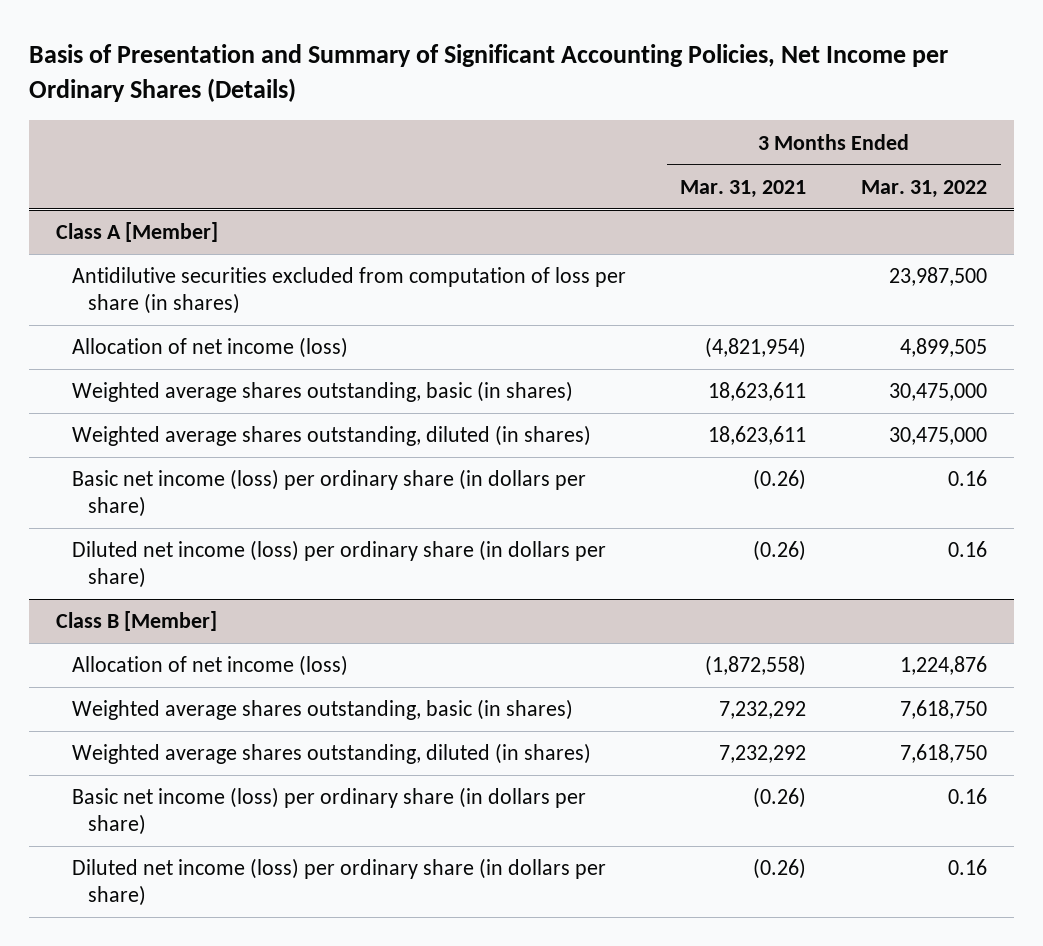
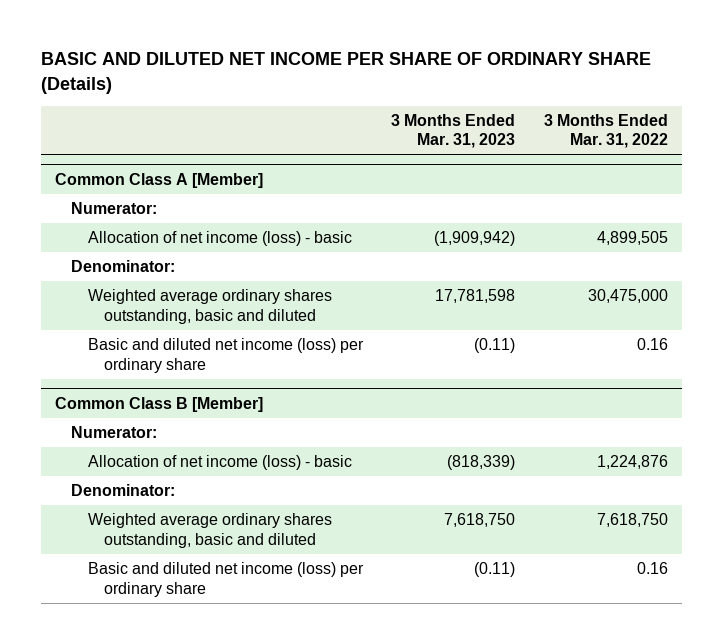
[28,44,948,102] Basis of Presentation and Summary of Significant Accounting Policies, Net Income per Ordinary Shares (Details) -> [40,52,651,94] BASIC AND DILUTED NET INCOME PER SHARE OF ORDINARY SHARE (Details)
[680,179,807,198] Mar. 31, 2021 -> none
none -> [391,113,516,149] 3 Months Ended Mar. 31, 2023
[71,267,626,315] Antidilutive securities excluded from computation of loss per share (in shares) -> none
[71,425,591,447] Weighted average shares outstanding, diluted (in shares) -> none
[71,540,606,589] Diluted net income (loss) per ordinary share (in dollars per share) -> none
[71,743,591,765] Weighted average shares outstanding, diluted (in shares) -> none
[71,858,606,907] Diluted net income (loss) per ordinary share (in dollars per share) -> none
[56,222,219,243] Class A [Member] -> [54,172,263,188] Common Class A [Member]
none -> [71,201,158,214] Numerator:
[71,337,348,359] Allocation of net income (loss) -> [87,230,352,246] Allocation of net income (loss) - basic
none -> [71,259,176,272] Denominator:
[71,381,573,403] Weighted average shares outstanding, basic (in shares) -> [87,288,332,324] Weighted average ordinary shares outstanding, basic and diluted
[71,469,586,518] Basic net income (loss) per ordinary share (in dollars per share) -> [87,337,364,373] Basic and diluted net income (loss) per ordinary share
[56,611,218,632] Class B [Member] -> [54,396,263,412] Common Class B [Member]
none -> [71,425,158,438] Numerator:
[71,655,348,677] Allocation of net income (loss) -> [87,454,352,470] Allocation of net income (loss) - basic
none -> [71,483,176,496] Denominator:
[71,699,573,721] Weighted average shares outstanding, basic (in shares) -> [87,512,332,548] Weighted average ordinary shares outstanding, basic and diluted
[71,787,586,836] Basic net income (loss) per ordinary share (in dollars per share) -> [87,561,364,597] Basic and diluted net income (loss) per ordinary share

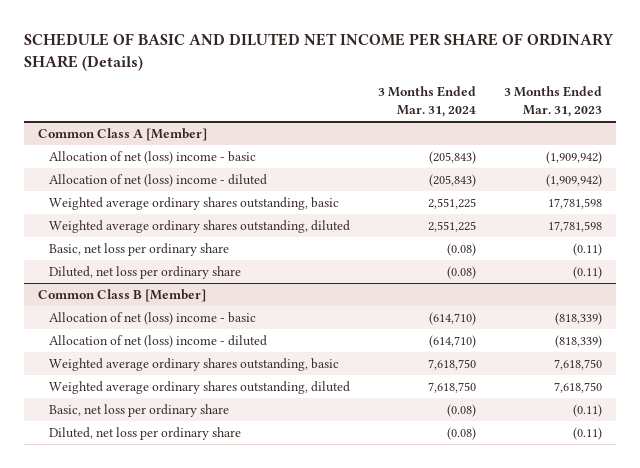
[40,52,651,94] BASIC AND DILUTED NET INCOME PER SHARE OF ORDINARY SHARE (Details) -> [24,33,614,71] SCHEDULE OF BASIC AND DILUTED NET INCOME PER SHARE OF ORDINARY SHARE (Details)
[544,113,669,149] 3 Months Ended Mar. 31, 2022 -> none
none -> [377,86,476,118] 3 Months Ended Mar. 31, 2024
[71,201,158,214] Numerator: -> none
[71,259,176,272] Denominator: -> none
[87,230,352,246] Allocation of net income (loss) - basic -> [48,151,256,165] Allocation of net (loss) income - basic
none -> [48,174,267,188] Allocation of net (loss) income - diluted
[87,288,332,324] Weighted average ordinary shares outstanding, basic and diluted -> [48,197,339,211] Weighted average ordinary shares outstanding, basic
none -> [48,220,350,234] Weighted average ordinary shares outstanding, diluted
[87,337,364,373] Basic and diluted net income (loss) per ordinary share -> [48,243,229,257] Basic, net loss per ordinary share
none -> [48,266,241,280] Diluted, net loss per ordinary share
[71,425,158,438] Numerator: -> none
[71,483,176,496] Denominator: -> none
[87,454,352,470] Allocation of net income (loss) - basic -> [48,312,256,326] Allocation of net (loss) income - basic
none -> [48,335,267,349] Allocation of net (loss) income - diluted
[87,512,332,548] Weighted average ordinary shares outstanding, basic and diluted -> [48,358,339,372] Weighted average ordinary shares outstanding, basic
none -> [48,381,350,395] Weighted average ordinary shares outstanding, diluted
[87,561,364,597] Basic and diluted net income (loss) per ordinary share -> [48,404,229,418] Basic, net loss per ordinary share
none -> [48,427,241,441] Diluted, net loss per ordinary share

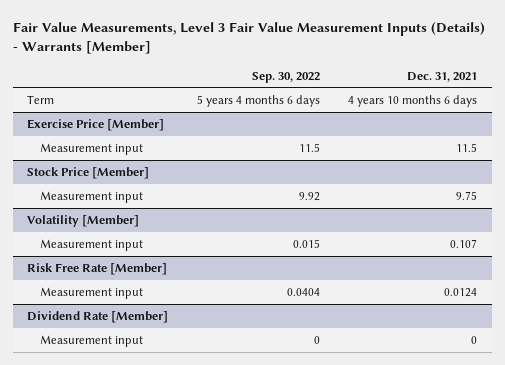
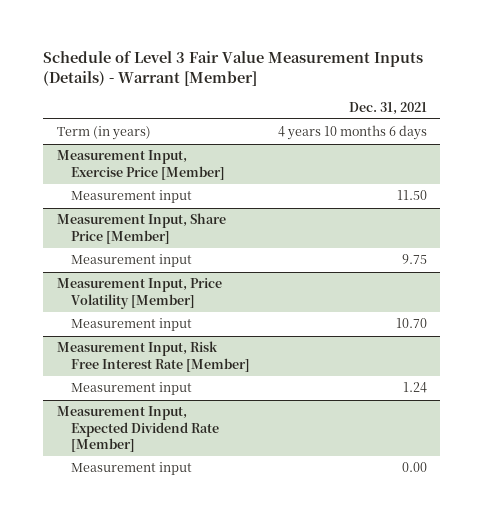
[13,22,486,55] Fair Value Measurements, Level 3 Fair Value Measurement Inputs (Details) - Warrants [Member] -> [43,50,424,86] Schedule of Level 3 Fair Value Measurement Inputs (Details) - Warrant [Member]
[251,71,320,83] Sep. 30, 2022 -> none
[27,94,55,104] Term -> [56,126,151,141] Term (in years)
[27,118,165,131] Exercise Price [Member] -> [56,150,226,180] Measurement Input, Exercise Price [Member]
[456,142,478,152] 11.5 -> [396,190,427,201] 11.50
[27,166,150,179] Stock Price [Member] -> [56,213,226,244] Measurement Input, Share Price [Member]
[27,214,140,227] Volatility [Member] -> [56,278,222,309] Measurement Input, Price Volatility [Member]
[450,238,478,248] 0.107 -> [395,318,427,329] 10.70
[27,262,168,275] Risk Free Rate [Member] -> [56,341,251,372] Measurement Input, Risk Free Interest Rate [Member]
[444,287,478,297] 0.0124 -> [402,382,427,394] 1.24
[27,310,169,323] Dividend Rate [Member] -> [56,406,220,453] Measurement Input, Expected Dividend Rate [Member]
[471,335,478,344] 0 -> [401,462,427,473] 0.00

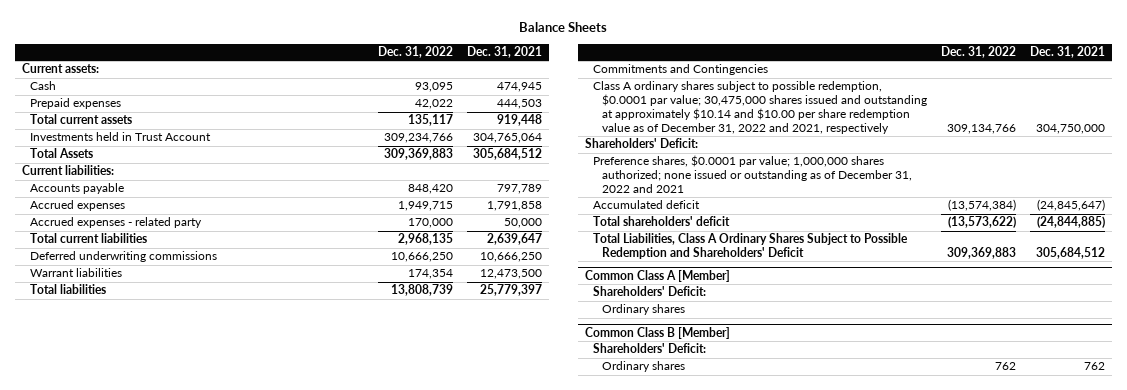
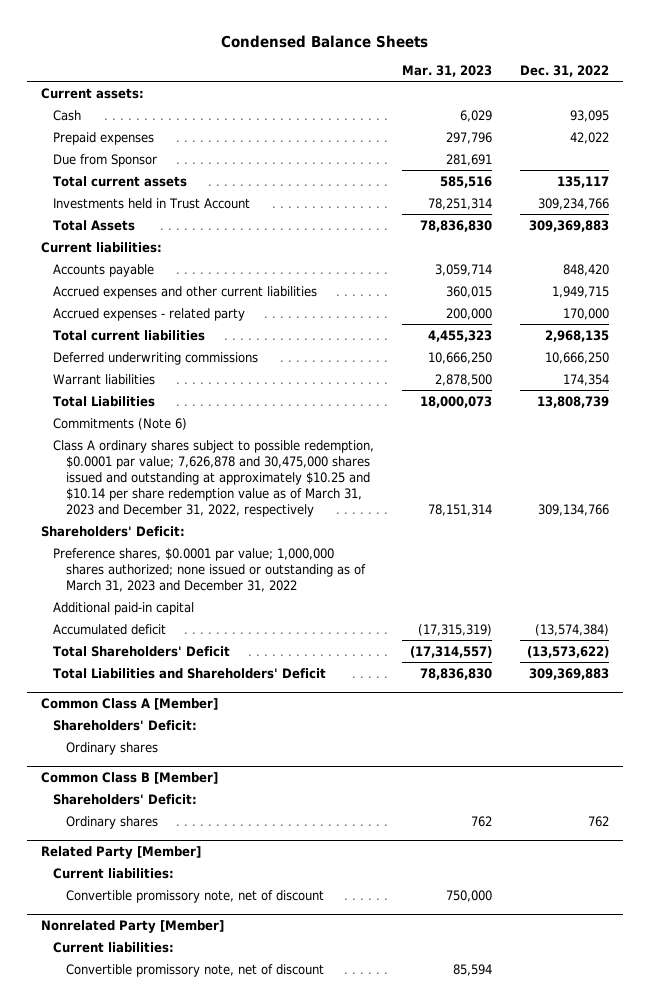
[519,22,608,33] Balance Sheets -> [221,34,429,48] Condensed Balance Sheets
[467,45,543,58] Dec. 31, 2021 -> none
none -> [402,64,493,77] Mar. 31, 2023
none -> [53,153,158,167] Due from Sponsor
[30,200,126,212] Accrued expenses -> [53,285,318,299] Accrued expenses and other current liabilities
[30,284,107,295] Total liabilities -> [53,395,156,407] Total Liabilities
[593,64,769,76] Commitments and Contingencies -> [53,417,188,430] Commitments (Note 6)
[593,81,927,134] Class A ordinary shares subject to possible redemption, $0.0001 par value; 30,475,000 shares issued and outstanding at approximately $10.14 and $10.00 per share redemption value as of December 31, 2022 and 2021, respectively -> [53,439,375,517] Class A ordinary shares subject to possible redemption, $0.0001 par value; 7,626,878 and 30,475,000 shares issued and outstanding at approximately $10.25 and $10.14 per share redemption value as of March 31, 2023 and December 31, 2022, respectively
[593,155,912,193] Preference shares, $0.0001 par value; 1,000,000 shares authorized; none issued or outstanding as of December 31, 2022 and 2021 -> [53,547,366,592] Preference shares, $0.0001 par value; 1,000,000 shares authorized; none issued or outstanding as of March 31, 2023 and December 31, 2022
none -> [53,601,195,615] Additional paid-in capital
[593,216,731,227] Total shareholders' deficit -> [53,645,231,657] Total Shareholders' Deficit
[593,233,909,260] Total Liabilities, Class A Ordinary Shares Subject to Possible Redemption and Shareholders' Deficit -> [53,667,327,679] Total Liabilities and Shareholders' Deficit
none -> [41,845,202,859] Related Party [Member]
none -> [53,867,175,879] Current liabilities:
none -> [65,889,324,903] Convertible promissory note, net of discount
none -> [41,919,225,933] Nonrelated Party [Member]
none -> [53,941,175,953] Current liabilities:
none -> [65,963,324,977] Convertible promissory note, net of discount

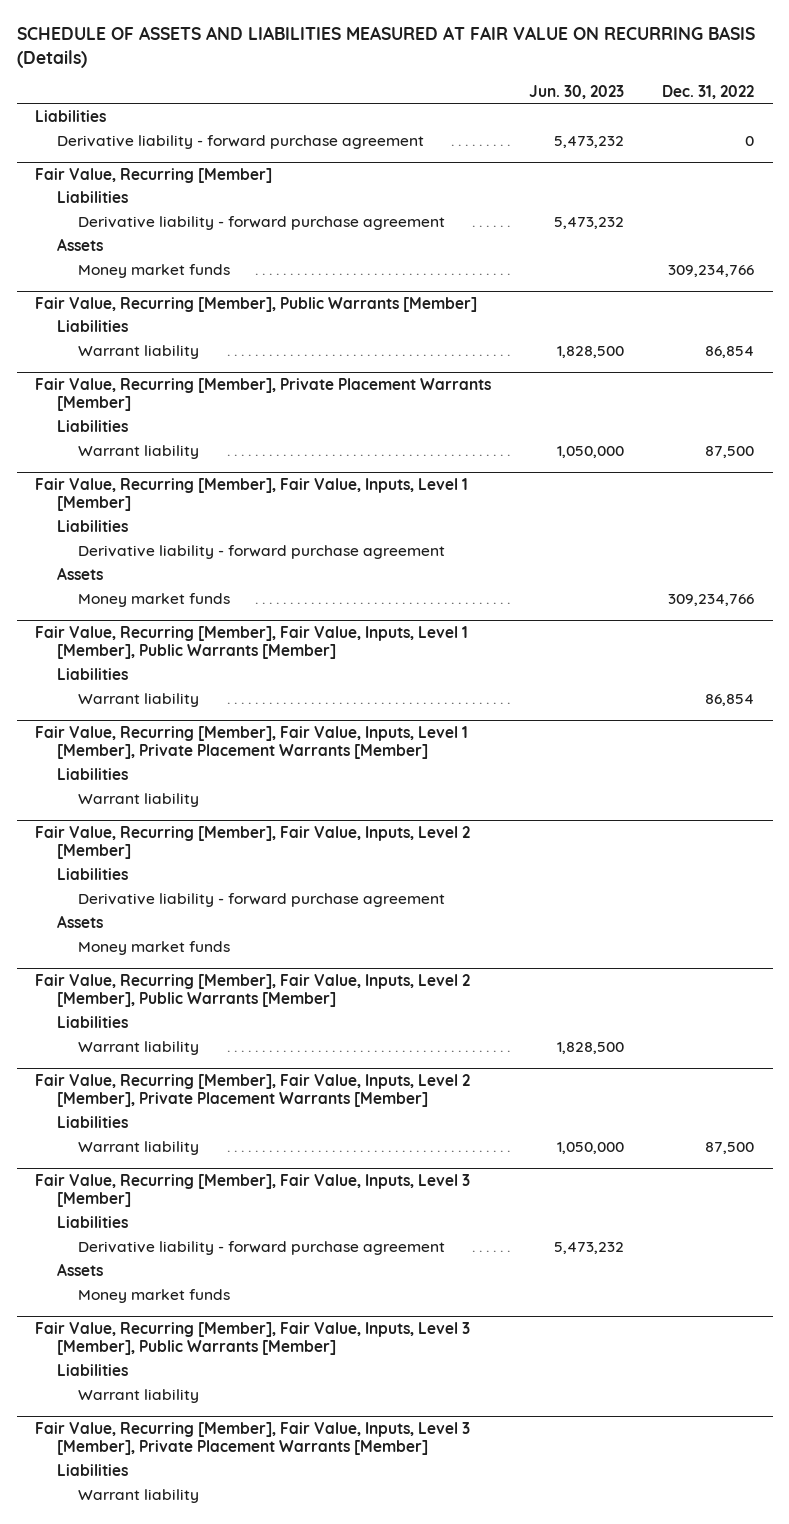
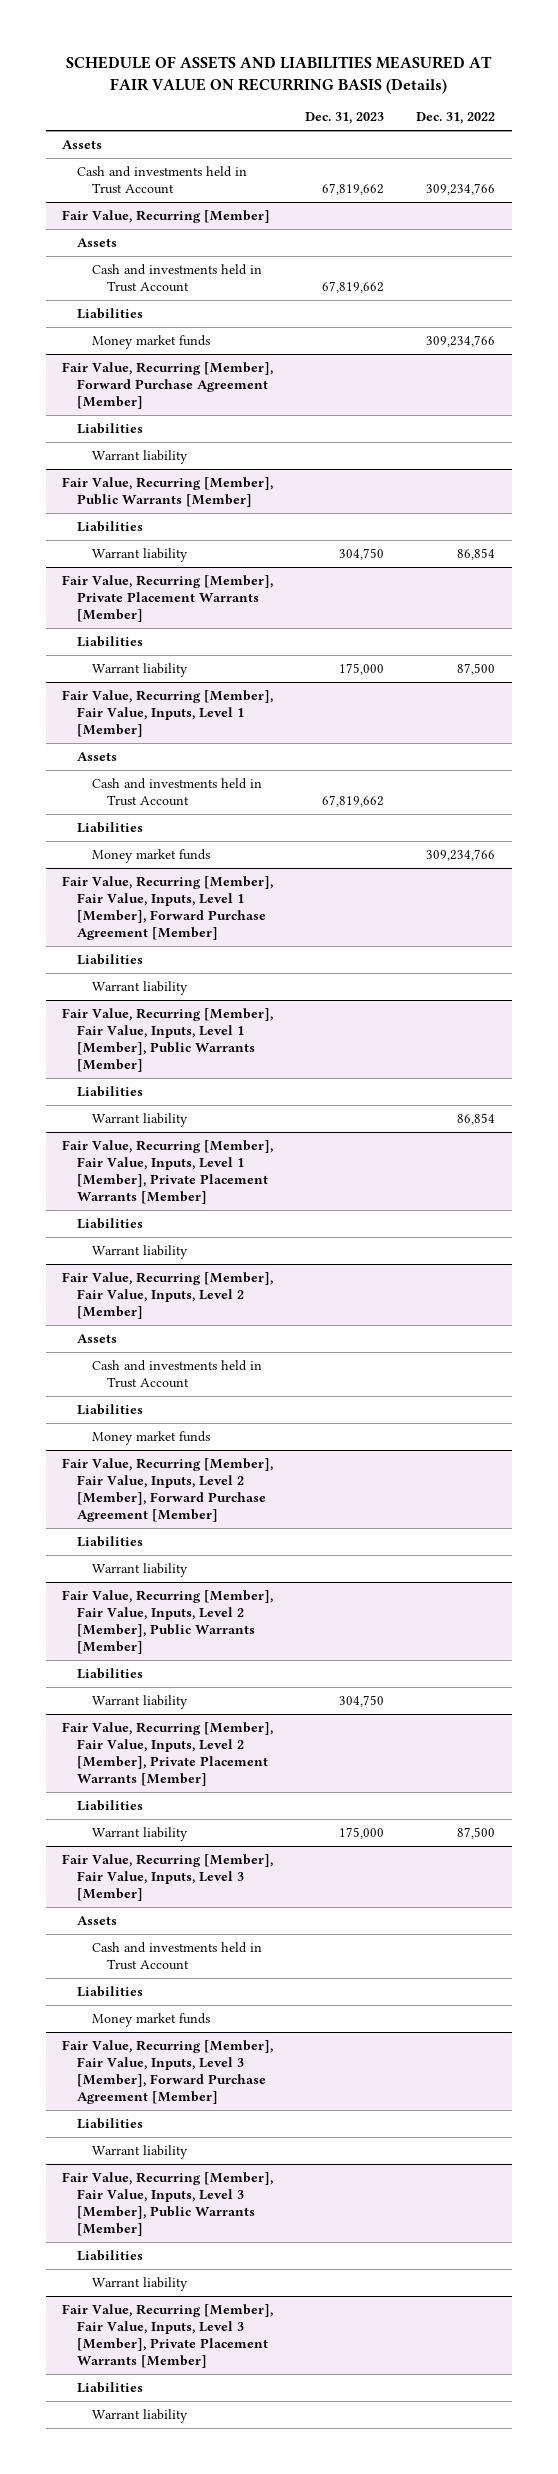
[529,85,625,100] Jun. 30, 2023 -> none
none -> [305,112,385,125] Dec. 31, 2023
[35,110,107,123] Liabilities -> none
[56,135,424,150] Derivative liability - forward purchase agreement -> none
none -> [62,139,103,149] Assets
none -> [77,165,248,194] Cash and investments held in Trust Account
[77,216,445,231] Derivative liability - forward purchase agreement -> none
none -> [92,263,263,292] Cash and investments held in Trust Account
[56,191,128,204] Liabilities -> [77,307,144,319] Liabilities
none -> [62,361,274,409] Fair Value, Recurring [Member], Forward Purchase Agreement [Member]
none -> [77,422,144,434] Liabilities
none -> [92,449,189,464] Warrant liability
[77,545,445,560] Derivative liability - forward purchase agreement -> none
none -> [92,777,263,806] Cash and investments held in Trust Account
[56,520,128,533] Liabilities -> [77,821,144,833] Liabilities
none -> [62,875,274,940] Fair Value, Recurring [Member], Fair Value, Inputs, Level 1 [Member], Forward Purchase Agreement [Member]
none -> [77,953,144,965] Liabilities
none -> [92,980,189,995] Warrant liability
[77,893,445,908] Derivative liability - forward purchase agreement -> none
none -> [92,1359,263,1388] Cash and investments held in Trust Account
[56,868,128,881] Liabilities -> [77,1403,144,1415] Liabilities
none -> [62,1457,274,1522] Fair Value, Recurring [Member], Fair Value, Inputs, Level 2 [Member], Forward Purchase Agreement [Member]
none -> [77,1535,144,1547] Liabilities
none -> [92,1562,189,1577] Warrant liability
[77,1241,445,1256] Derivative liability - forward purchase agreement -> none
none -> [92,1941,263,1970] Cash and investments held in Trust Account
[56,1216,128,1229] Liabilities -> [77,1985,144,1997] Liabilities
none -> [62,2039,274,2104] Fair Value, Recurring [Member], Fair Value, Inputs, Level 3 [Member], Forward Purchase Agreement [Member]
none -> [77,2117,144,2129] Liabilities
none -> [92,2144,189,2159] Warrant liability

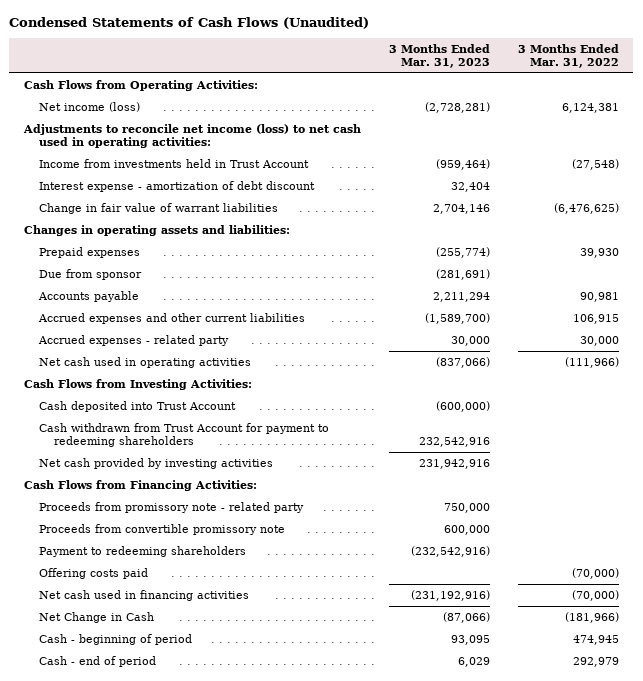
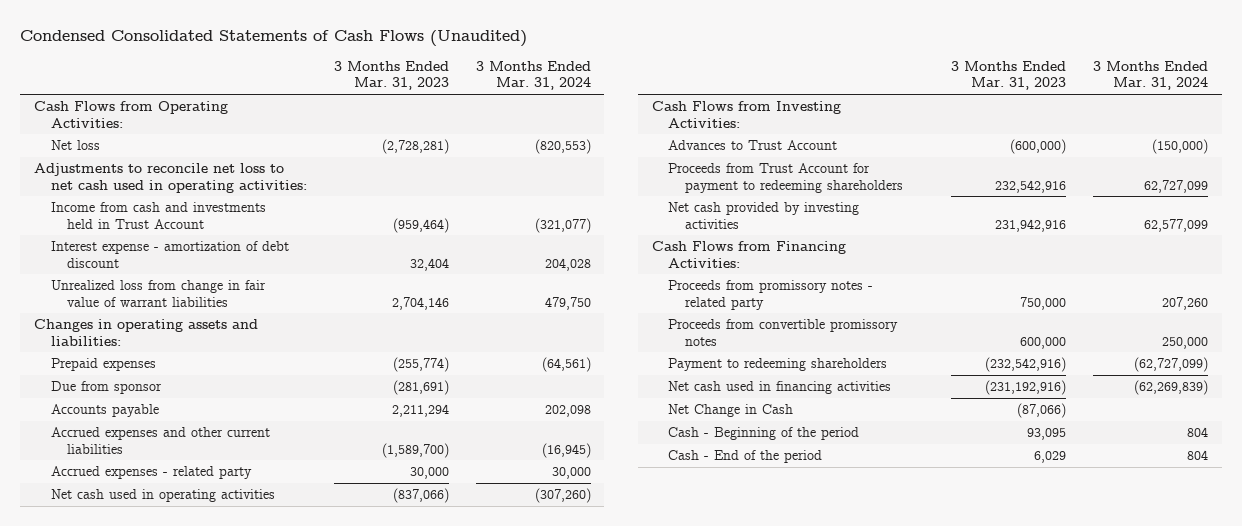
[9,16,370,29] Condensed Statements of Cash Flows (Unaudited) -> [20,30,528,48] Condensed Consolidated Statements of Cash Flows (Unaudited)
[518,43,620,68] 3 Months Ended Mar. 31, 2022 -> none
none -> [475,60,591,91] 3 Months Ended Mar. 31, 2024
[38,102,140,113] Net income (loss) -> [50,140,100,151] Net loss
[22,124,361,149] Adjustments to reconcile net income (loss) to net cash used in operating activities: -> [33,163,307,193] Adjustments to reconcile net loss to net cash used in operating activities:
[38,159,309,169] Income from investments held in Trust Account -> [50,202,266,229] Income from cash and investments held in Trust Account
[38,203,278,215] Change in fair value of warrant liabilities -> [50,280,266,307] Unrealized loss from change in fair value of warrant liabilities
[38,401,236,413] Cash deposited into Trust Account -> none
none -> [668,140,838,151] Advances to Trust Account
[38,423,329,448] Cash withdrawn from Trust Account for payment to redeeming shareholders -> [668,163,903,193] Proceeds from Trust Account for payment to redeeming shareholders
[38,502,304,514] Proceeds from promissory note - related party -> [668,280,874,310] Proceeds from promissory notes - related party
[38,524,285,536] Proceeds from convertible promissory note -> [668,319,899,346] Proceeds from convertible promissory notes
[38,568,148,580] Offering costs paid -> none
[38,634,192,646] Cash - beginning of period -> [668,427,860,441] Cash - Beginning of the period
[38,656,156,668] Cash - end of period -> [668,450,823,464] Cash - End of the period

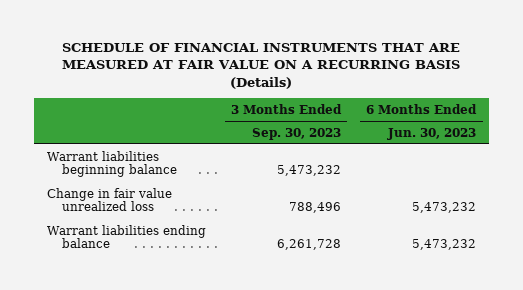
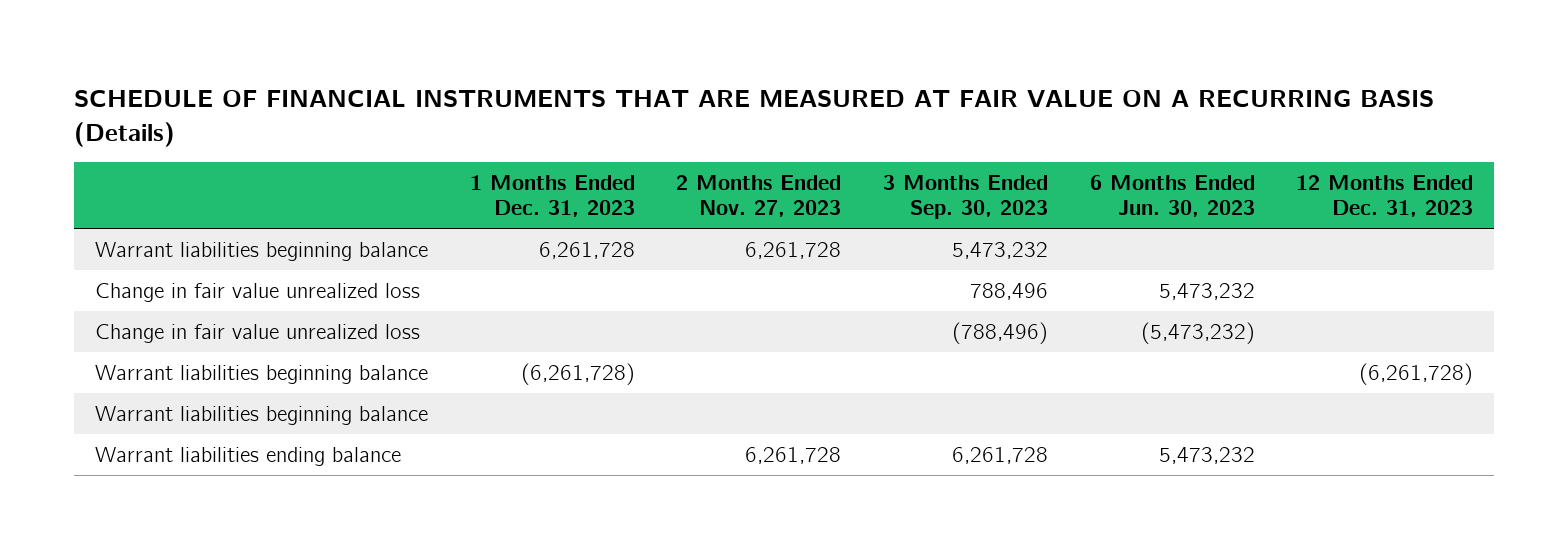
none -> [469,174,635,217] 1 Months Ended Dec. 31, 2023
none -> [676,174,842,217] 2 Months Ended Nov. 27, 2023
none -> [1296,174,1474,217] 12 Months Ended Dec. 31, 2023
none -> [94,323,420,343] Change in fair value unrealized loss
none -> [94,364,428,384] Warrant liabilities beginning balance
none -> [94,405,428,425] Warrant liabilities beginning balance

